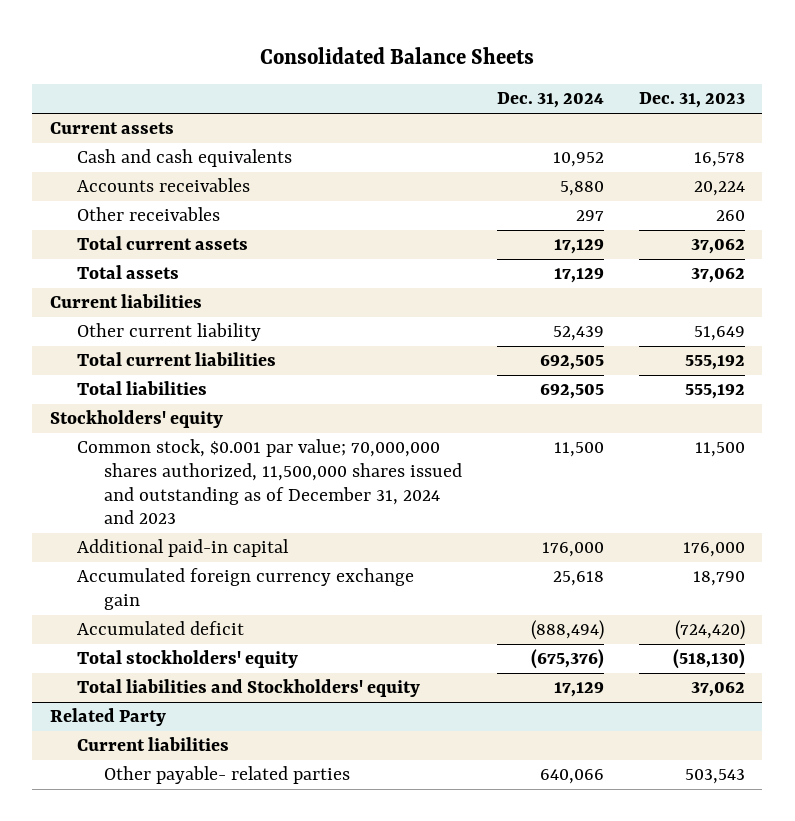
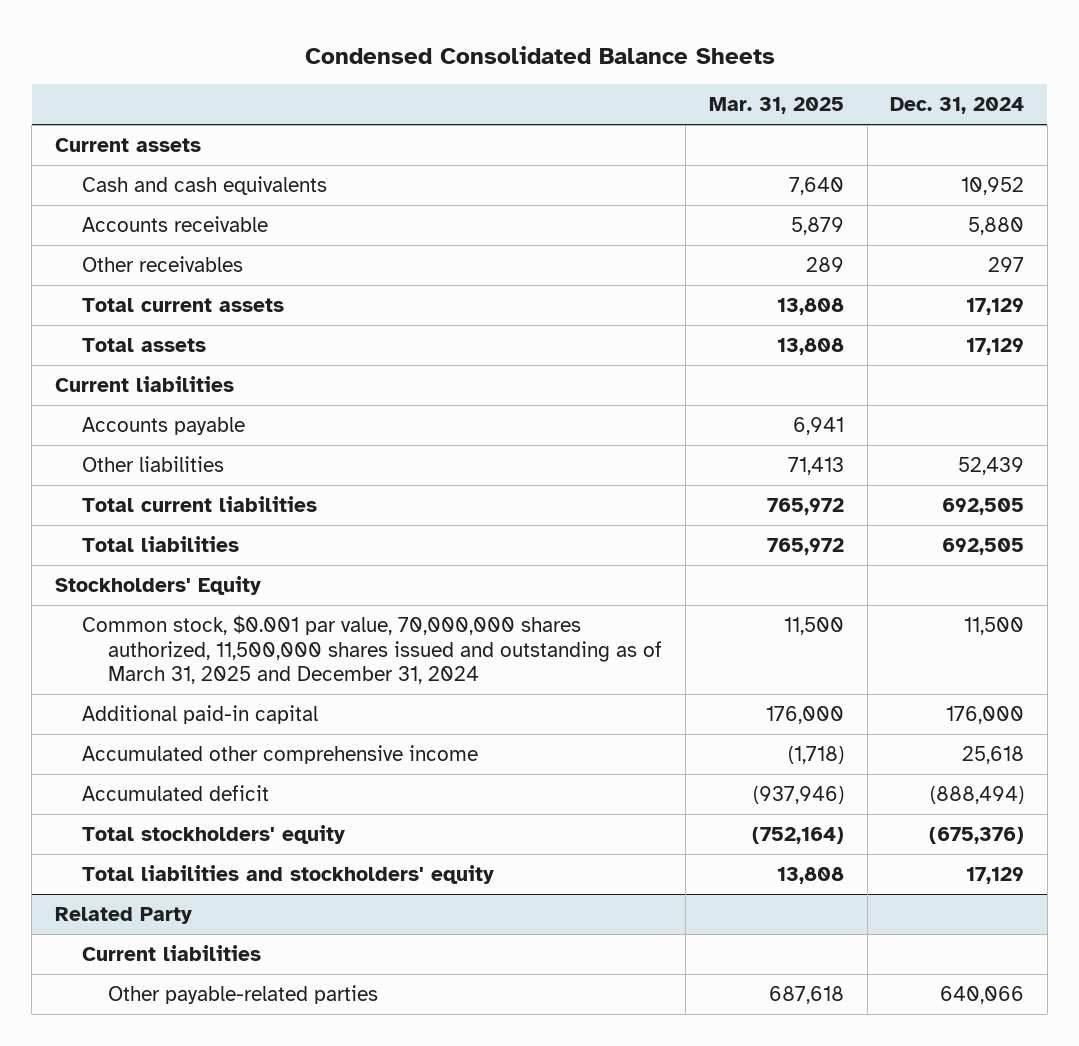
[260,46,535,64] Consolidated Balance Sheets -> [304,45,775,64] Condensed Consolidated Balance Sheets
[638,92,745,109] Dec. 31, 2023 -> none
none -> [708,97,844,115] Mar. 31, 2025
[76,178,250,193] Accounts receivables -> [81,216,268,233] Accounts receivable
none -> [81,417,245,436] Accounts payable
[76,323,261,342] Other current liability -> [81,456,224,473] Other liabilities
[49,410,223,429] Stockholders' equity -> [54,576,261,596] Stockholders' Equity
[76,439,462,525] Common stock, $0.001 par value; 70,000,000 shares authorized, 11,500,000 shares issued and outstanding as of December 31, 2024 and 2023 -> [81,615,663,684] Common stock, $0.001 par value, 70,000,000 shares authorized, 11,500,000 shares issued and outstanding as of March 31, 2025 and December 31, 2024
[76,568,414,611] Accumulated foreign currency exchange gain -> [81,745,478,765] Accumulated other comprehensive income
[76,679,420,698] Total liabilities and Stockholders' equity -> [81,865,494,885] Total liabilities and stockholders' equity
[103,766,350,785] Other payable- related parties -> [108,985,379,1005] Other payable-related parties

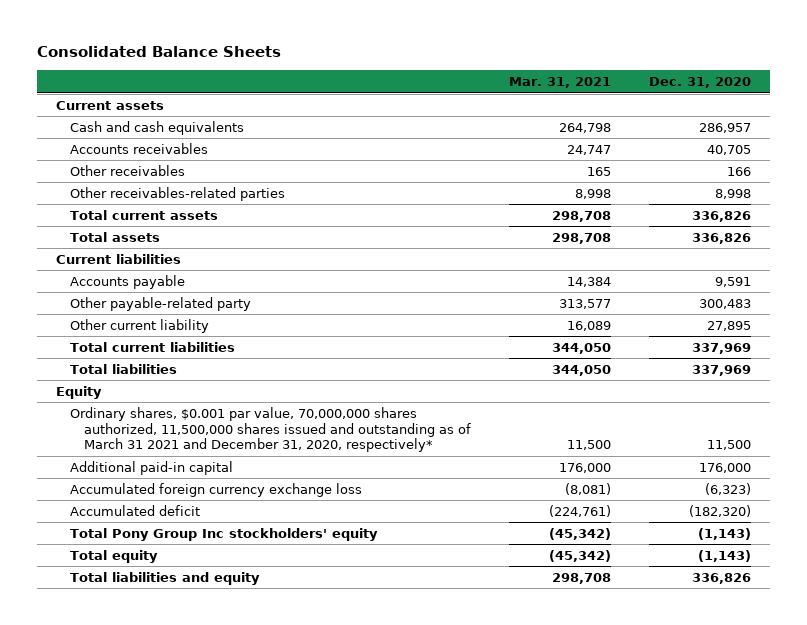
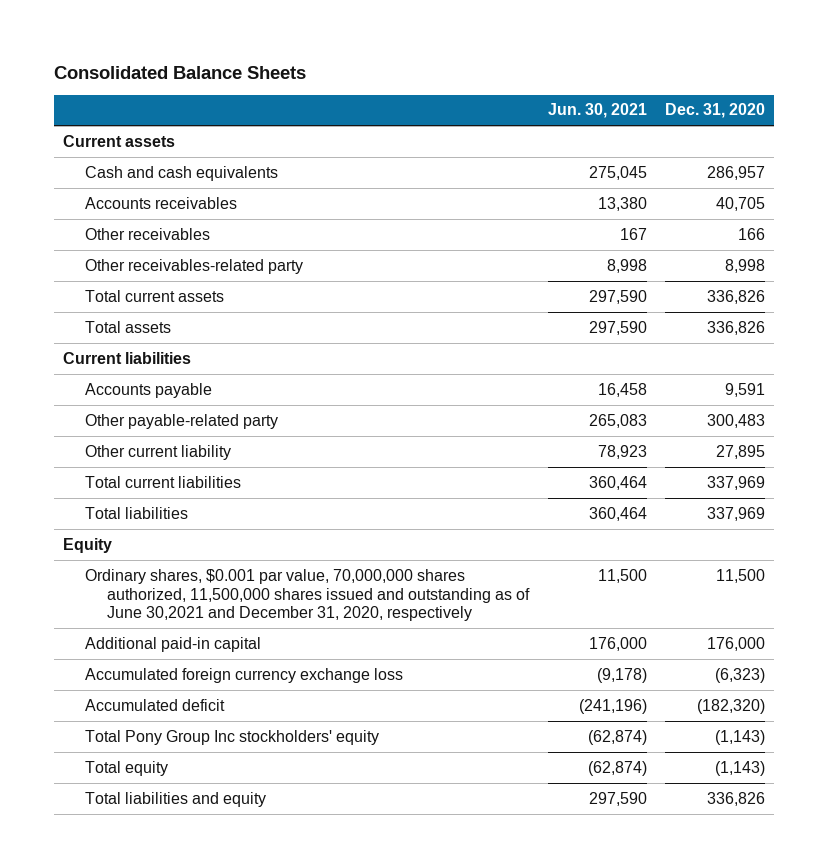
[508,77,611,89] Mar. 31, 2021 -> none
none -> [547,103,647,119] Jun. 30, 2021
[69,186,285,201] Other receivables-related parties -> [85,258,304,274] Other receivables-related party
[69,406,471,453] Ordinary shares, $0.001 par value, 70,000,000 shares authorized, 11,500,000 shares issued and outstanding as of March 31 2021 and December 31, 2020, respectively* -> [85,568,531,622] Ordinary shares, $0.001 par value, 70,000,000 shares authorized, 11,500,000 shares issued and outstanding as of June 30,2021 and December 31, 2020, respectively

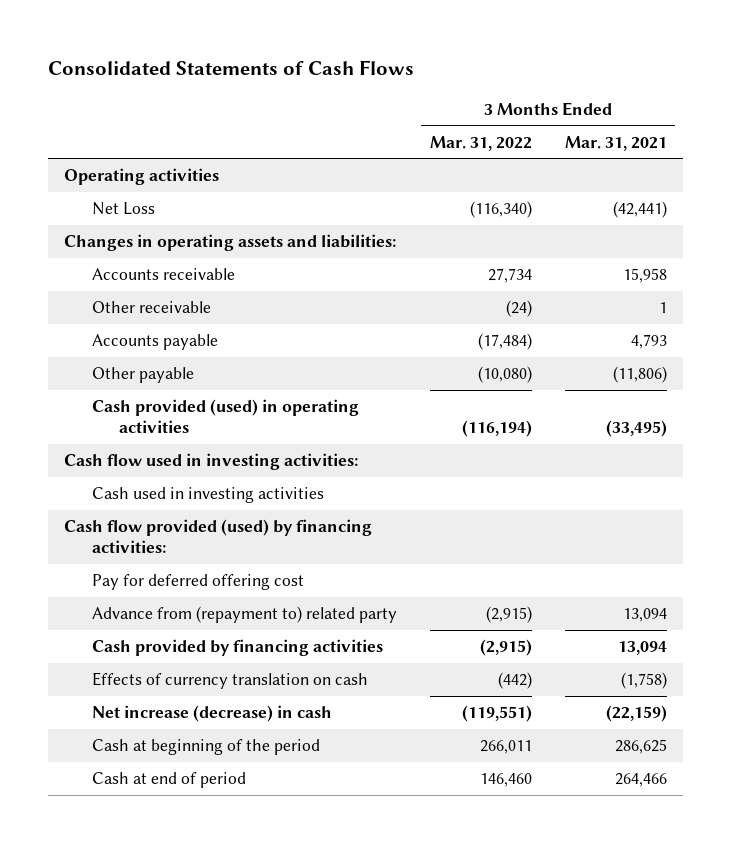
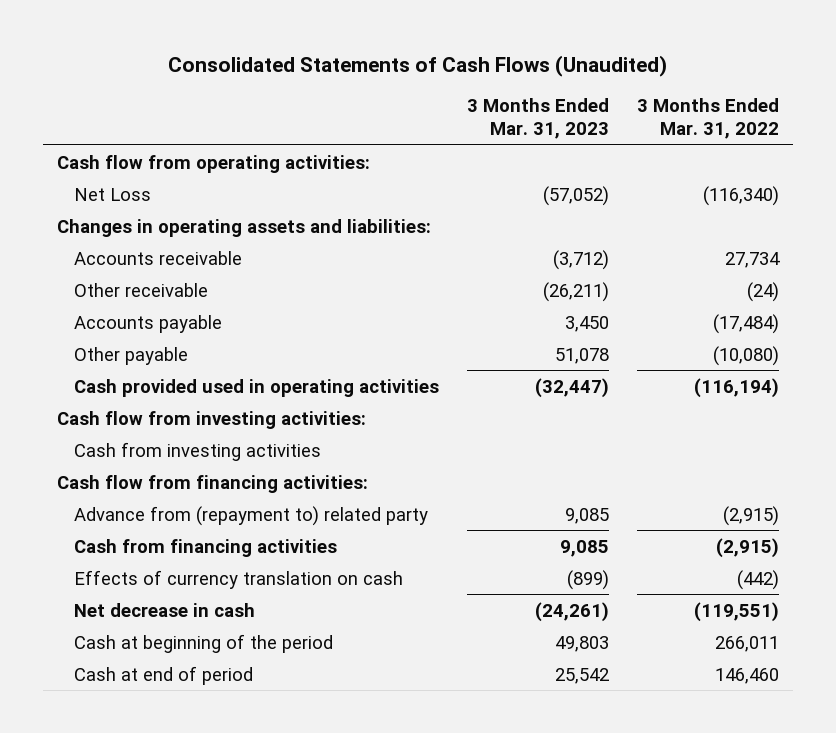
[47,60,414,76] Consolidated Statements of Cash Flows -> [167,54,667,77] Consolidated Statements of Cash Flows (Unaudited)
[564,135,667,151] Mar. 31, 2021 -> none
none -> [466,98,609,140] 3 Months Ended Mar. 31, 2023
[64,168,220,186] Operating activities -> none
none -> [57,154,371,173] Cash flow from operating activities:
[91,574,304,591] Pay for deferred offering cost -> none
[91,399,359,434] Cash provided (used) in operating activities -> [73,378,439,397] Cash provided used in operating activities
[64,453,359,471] Cash flow used in investing activities: -> [57,410,367,429] Cash flow from investing activities:
[91,487,324,504] Cash used in investing activities -> [73,441,321,461] Cash from investing activities
[64,519,373,554] Cash flow provided (used) by financing activities: -> [57,474,369,493] Cash flow from financing activities:
[91,639,383,657] Cash provided by financing activities -> [73,538,337,557] Cash from financing activities
[91,705,332,723] Net increase (decrease) in cash -> [73,602,255,617] Net decrease in cash

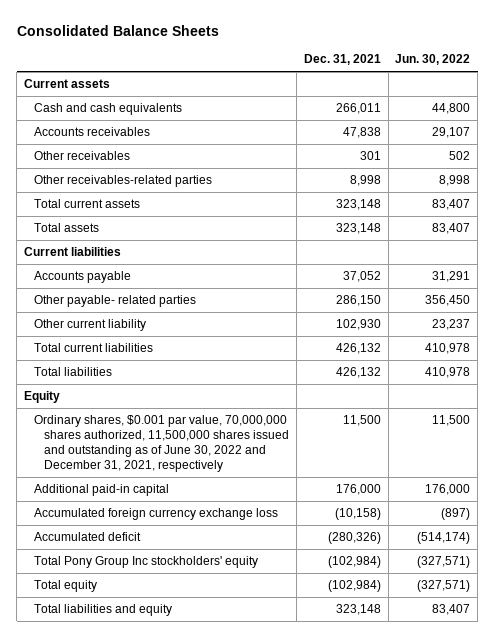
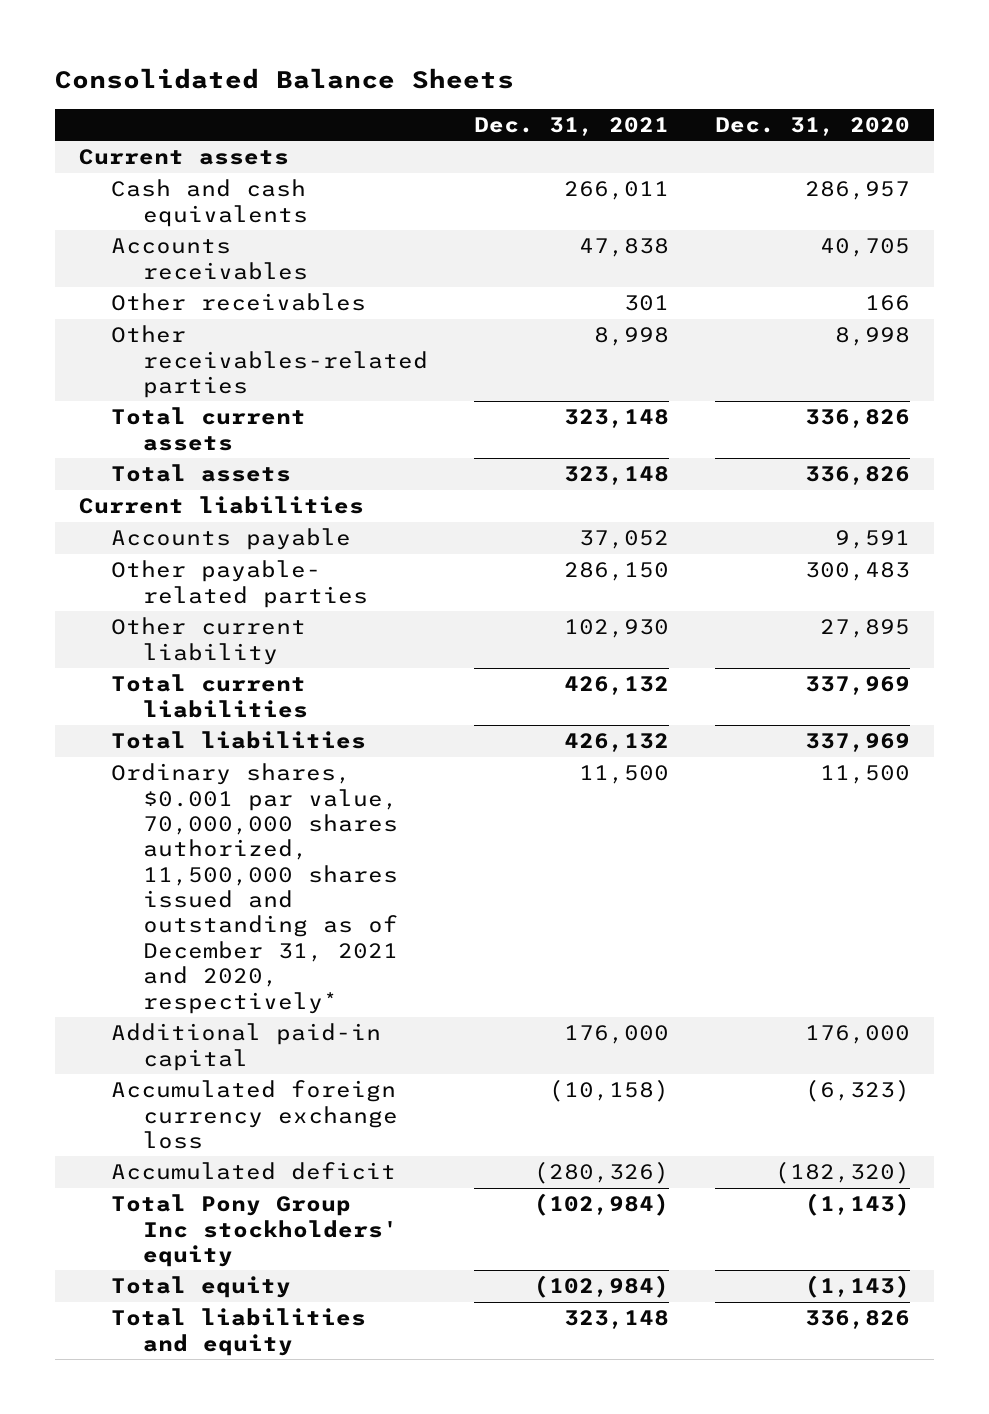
[395,54,471,66] Jun. 30, 2022 -> none
none -> [715,116,911,136] Dec. 31, 2020
[24,390,61,403] Equity -> none
[34,414,290,473] Ordinary shares, $0.001 par value, 70,000,000 shares authorized, 11,500,000 shares issued and outstanding as of June 30, 2022 and December 31, 2021, respectively -> [110,763,398,1014] Ordinary shares, $0.001 par value, 70,000,000 shares authorized, 11,500,000 shares issued and outstanding as of December 31, 2021 and 2020, respectively*

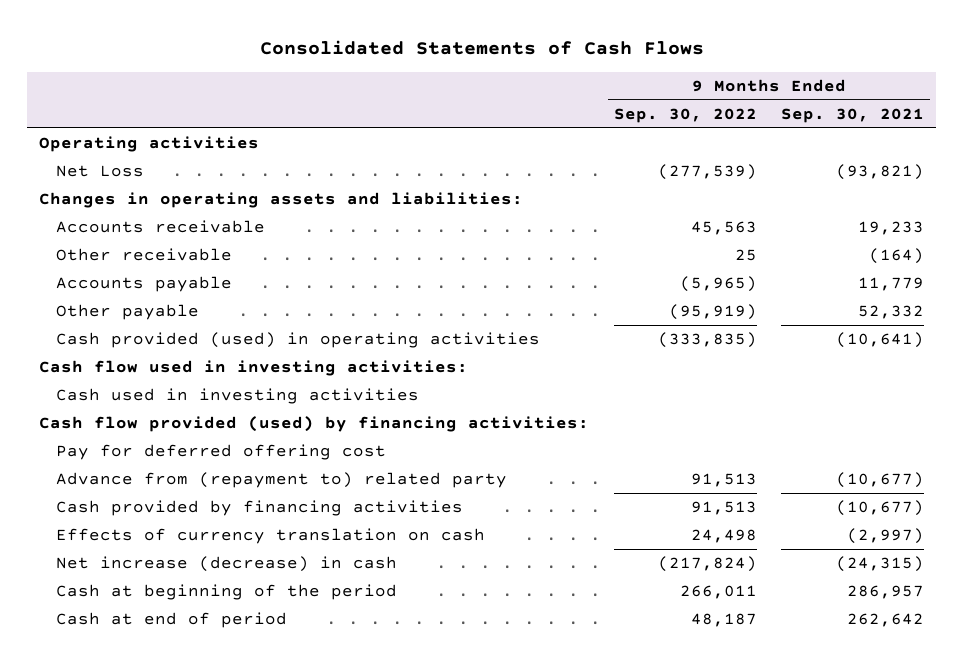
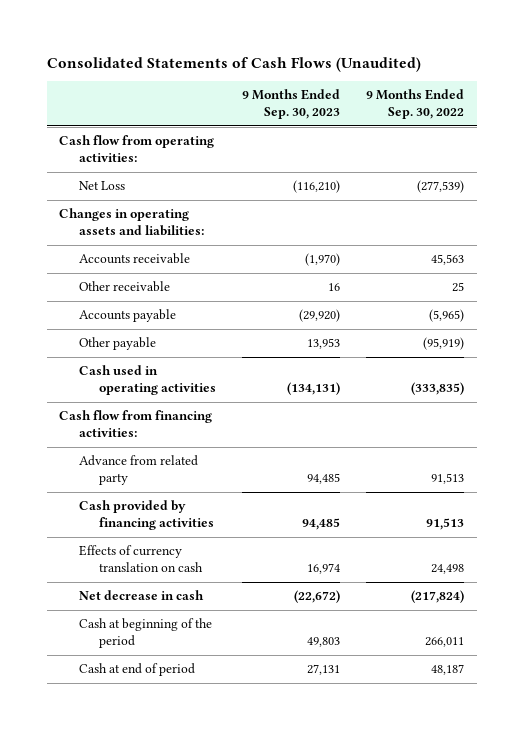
[259,40,704,56] Consolidated Statements of Cash Flows -> [46,56,421,72] Consolidated Statements of Cash Flows (Unaudited)
[780,107,924,123] Sep. 30, 2021 -> none
none -> [242,89,341,120] 9 Months Ended Sep. 30, 2023
[39,136,260,153] Operating activities -> [59,135,215,163] Cash flow from operating activities:
[39,360,469,377] Cash flow used in investing activities: -> none
[56,388,420,405] Cash used in investing activities -> none
[56,444,387,461] Pay for deferred offering cost -> none
[56,332,541,349] Cash provided (used) in operating activities -> [79,365,217,396] Cash used in operating activities
[39,416,590,433] Cash flow provided (used) by financing activities: -> [59,410,213,438] Cash flow from financing activities:
[56,472,508,489] Advance from (repayment to) related party -> [79,455,199,486] Advance from related party
[56,556,398,573] Net increase (decrease) in cash -> [79,590,205,601] Net decrease in cash

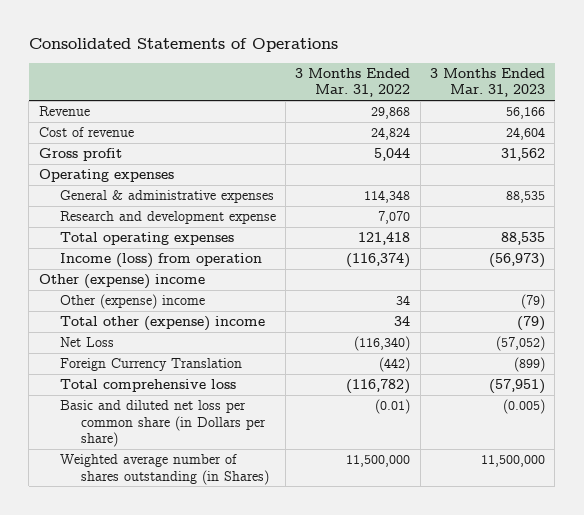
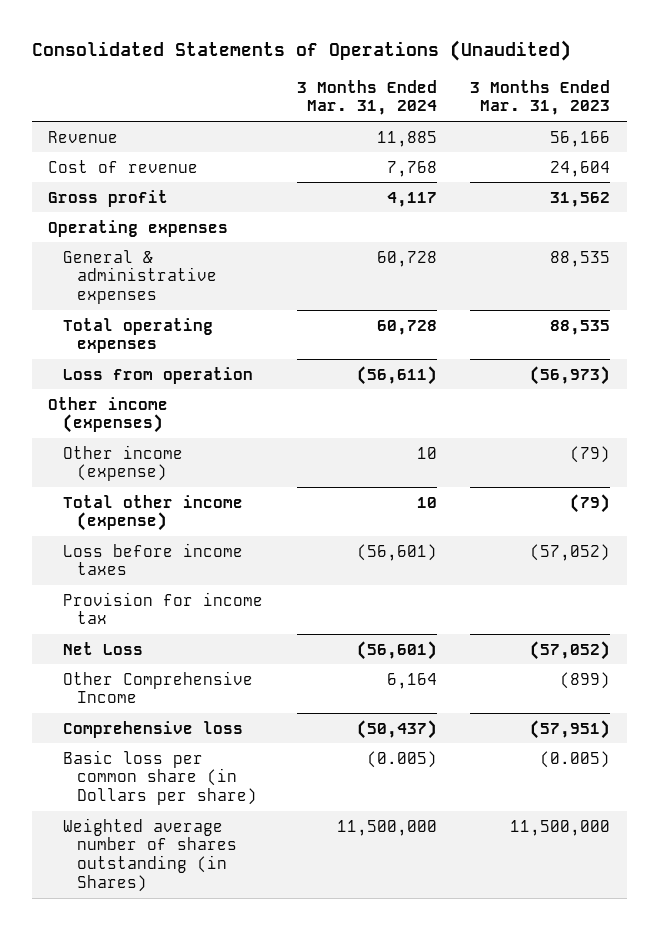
[28,38,338,53] Consolidated Statements of Operations -> [31,40,571,62] Consolidated Statements of Operations (Unaudited)
[295,67,411,98] 3 Months Ended Mar. 31, 2022 -> none
none -> [296,79,437,116] 3 Months Ended Mar. 31, 2024
[59,210,276,224] Research and development expense -> none
[59,252,262,268] Income (loss) from operation -> [62,366,253,384] Loss from operation
[38,273,205,289] Other (expense) income -> [48,396,169,434] Other income (expenses)
[59,293,205,309] Other (expense) income -> [62,444,183,482] Other income (expense)
[59,315,265,331] Total other (expense) income -> [62,494,243,532] Total other income (expense)
none -> [62,542,243,576] Loss before income taxes
none -> [62,591,263,625] Provision for income tax
[59,357,242,371] Foreign Currency Translation -> [62,670,253,704] Other Comprehensive Income
[59,378,236,392] Total comprehensive loss -> [62,720,243,738] Comprehensive loss
[59,399,267,448] Basic and diluted net loss per common share (in Dollars per share) -> [62,749,258,806] Basic loss per common share (in Dollars per share)

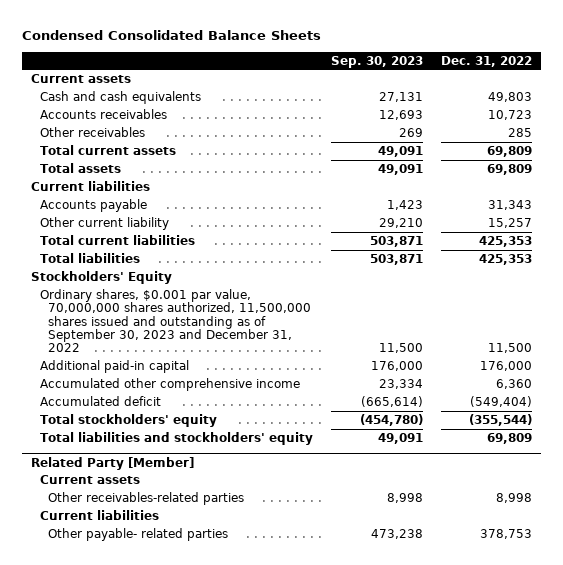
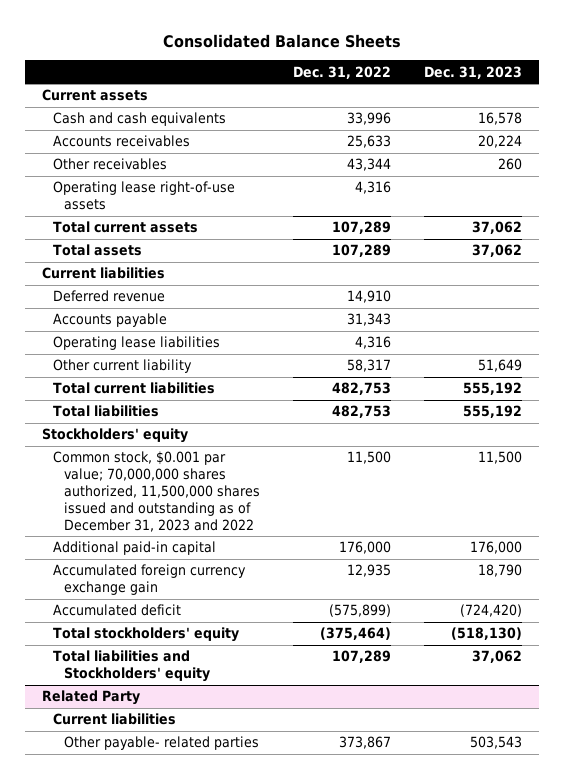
[22,30,322,41] Condensed Consolidated Balance Sheets -> [162,33,401,48] Consolidated Balance Sheets
[330,55,423,68] Sep. 30, 2023 -> none
none -> [424,65,523,79] Dec. 31, 2023
[487,92,532,103] 49,803 -> [347,112,392,126] 33,996
[487,110,532,121] 10,723 -> [347,135,392,149] 25,633
[507,128,532,138] 285 -> [347,158,392,172] 43,344
none -> [52,181,235,211] Operating lease right-of-use assets
[486,146,532,158] 69,809 -> [332,221,392,235] 107,289
[486,164,532,176] 69,809 -> [332,244,392,258] 107,289
none -> [52,290,165,303] Deferred revenue
none -> [52,336,220,351] Operating lease liabilities
[487,218,532,229] 15,257 -> [347,359,392,373] 58,317
[478,236,532,248] 425,353 -> [332,382,392,396] 482,753
[478,254,532,266] 425,353 -> [332,405,392,419] 482,753
[31,271,173,285] Stockholders' Equity -> [41,428,188,444] Stockholders' equity
[39,289,312,353] Ordinary shares, $0.001 par value, 70,000,000 shares authorized, 11,500,000 shares issued and outstanding as of September 30, 2023 and December 31, 2022 -> [52,451,261,532] Common stock, $0.001 par value; 70,000,000 shares authorized, 11,500,000 shares issued and outstanding as of December 31, 2023 and 2022
[39,378,300,392] Accumulated other comprehensive income -> none
[39,475,140,485] Current assets -> none
[48,492,245,506] Other receivables-related parties -> none
none -> [52,564,246,596] Accumulated foreign currency exchange gain
[469,396,532,408] (549,404) -> [329,604,392,618] (575,899)
[468,414,532,427] (355,544) -> [320,627,392,641] (375,464)
[39,432,313,446] Total liabilities and stockholders' equity -> [52,650,211,683] Total liabilities and Stockholders' equity
[486,433,532,445] 69,809 -> [332,650,392,664] 107,289
[31,456,195,470] Related Party [Member] -> [41,690,140,706] Related Party
[479,529,532,540] 378,753 -> [339,736,392,750] 373,867

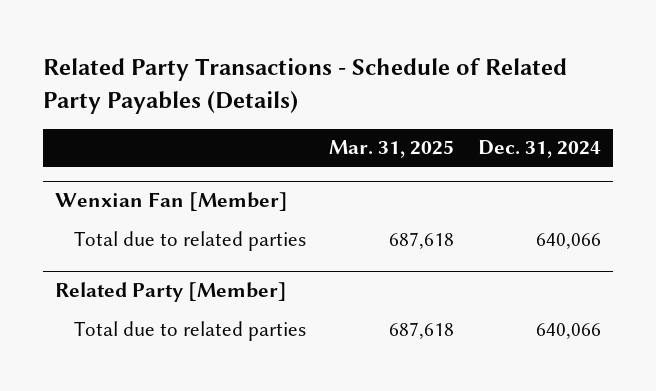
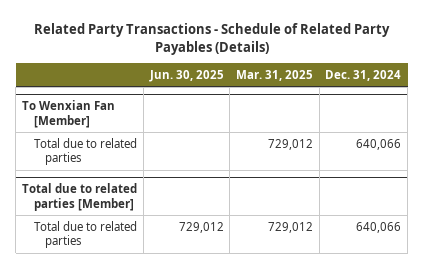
none -> [148,69,224,82] Jun. 30, 2025
[54,192,288,212] Wenxian Fan [Member] -> [22,100,116,128] To Wenxian Fan [Member]
[389,231,455,249] 687,618 -> [267,138,313,150] 729,012
[54,282,287,303] Related Party [Member] -> [22,183,138,211] Total due to related parties [Member]
[389,321,455,339] 687,618 -> [267,221,313,233] 729,012

